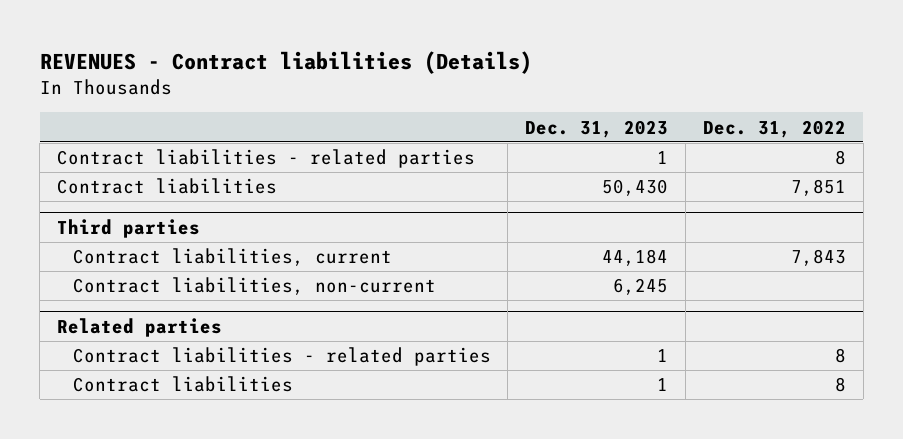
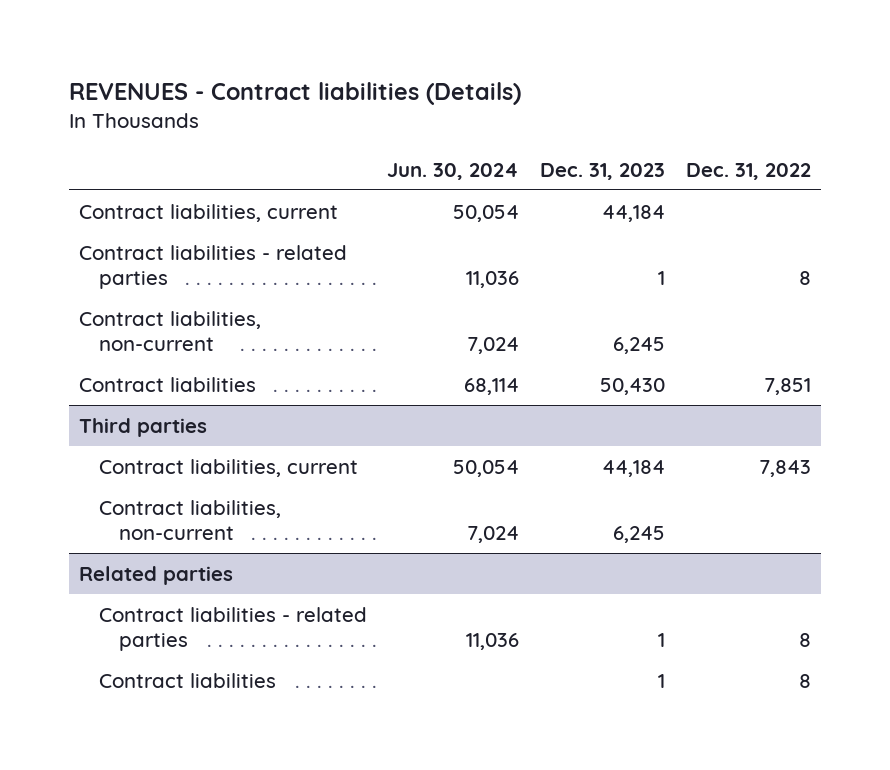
none -> [387,162,520,180] Jun. 30, 2024
none -> [78,203,338,222] Contract liabilities, current
none -> [78,310,261,352] Contract liabilities, non-current

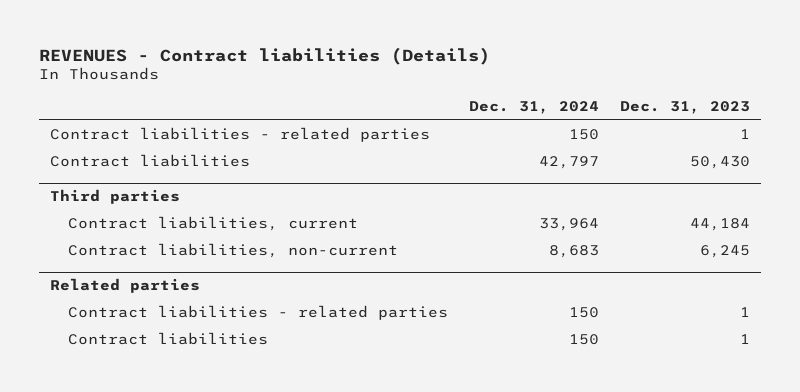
[387,162,520,180] Jun. 30, 2024 -> none
[685,162,811,180] Dec. 31, 2022 -> none
none -> [469,101,600,115] Dec. 31, 2024
[78,203,338,222] Contract liabilities, current -> none
[78,310,261,352] Contract liabilities, non-current -> none

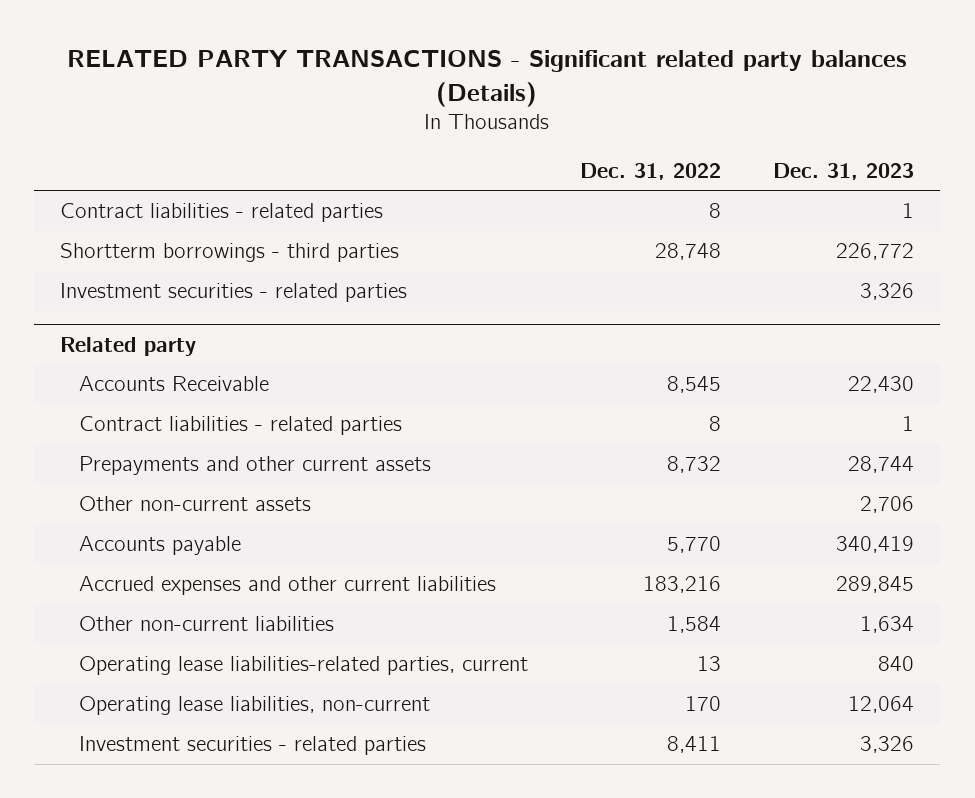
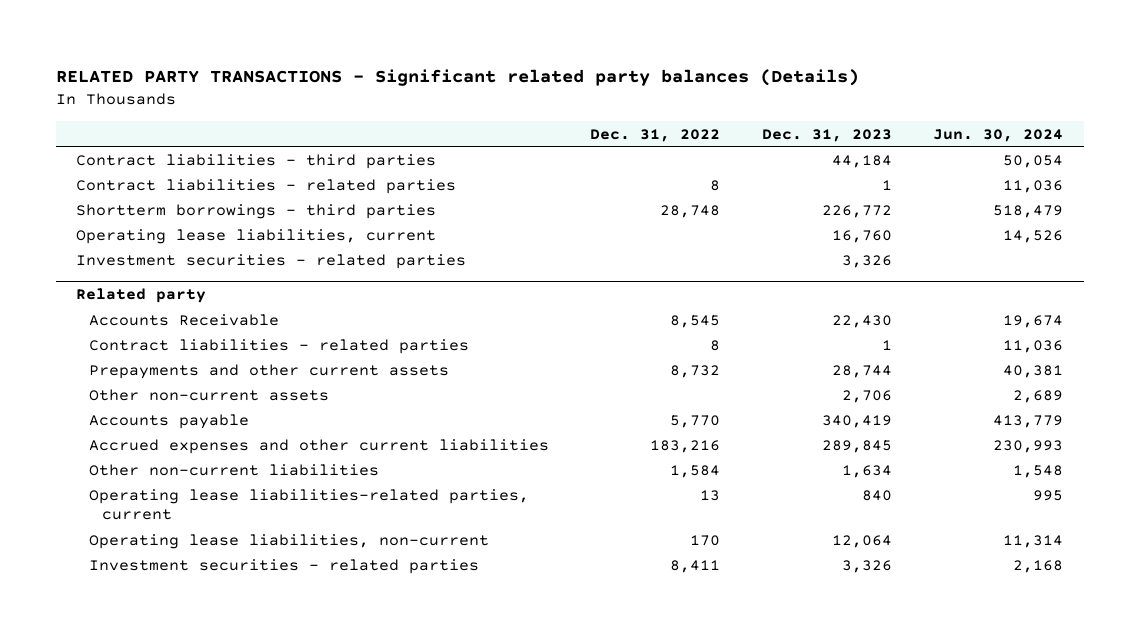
none -> [933,128,1064,142] Jun. 30, 2024
none -> [76,153,437,169] Contract liabilities - third parties
none -> [76,228,437,244] Operating lease liabilities, current

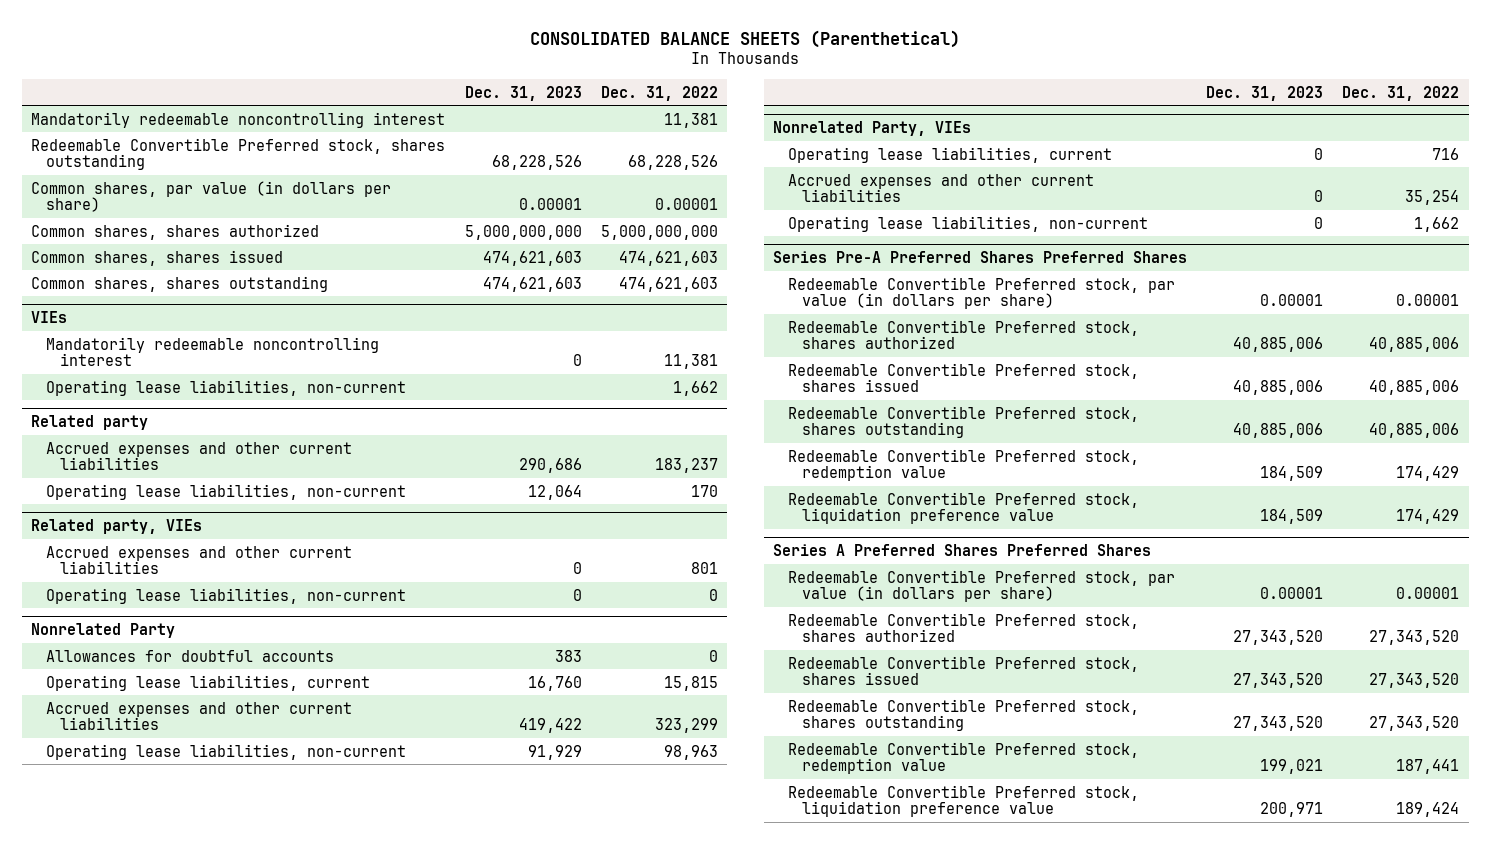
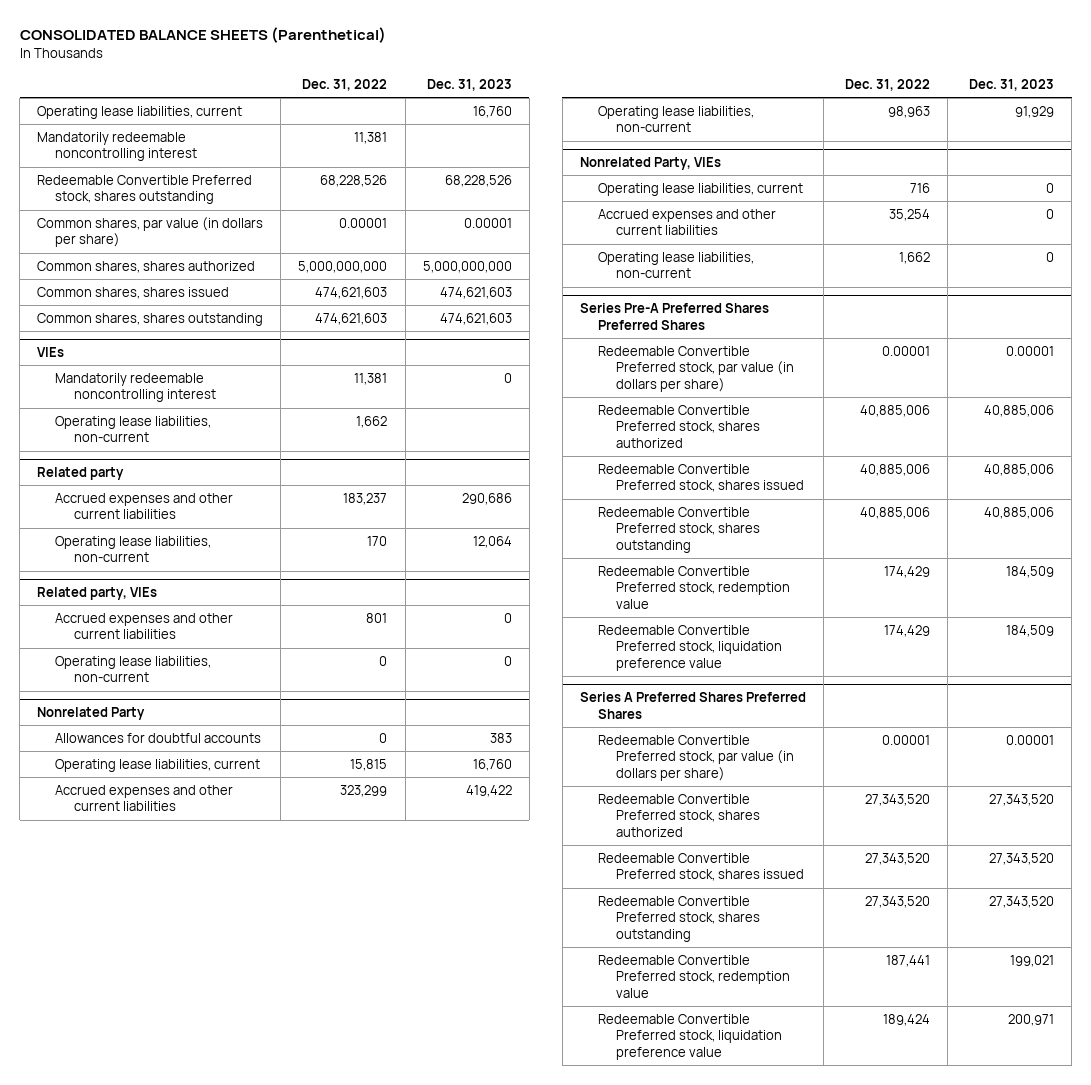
none -> [37,105,243,119] Operating lease liabilities, current

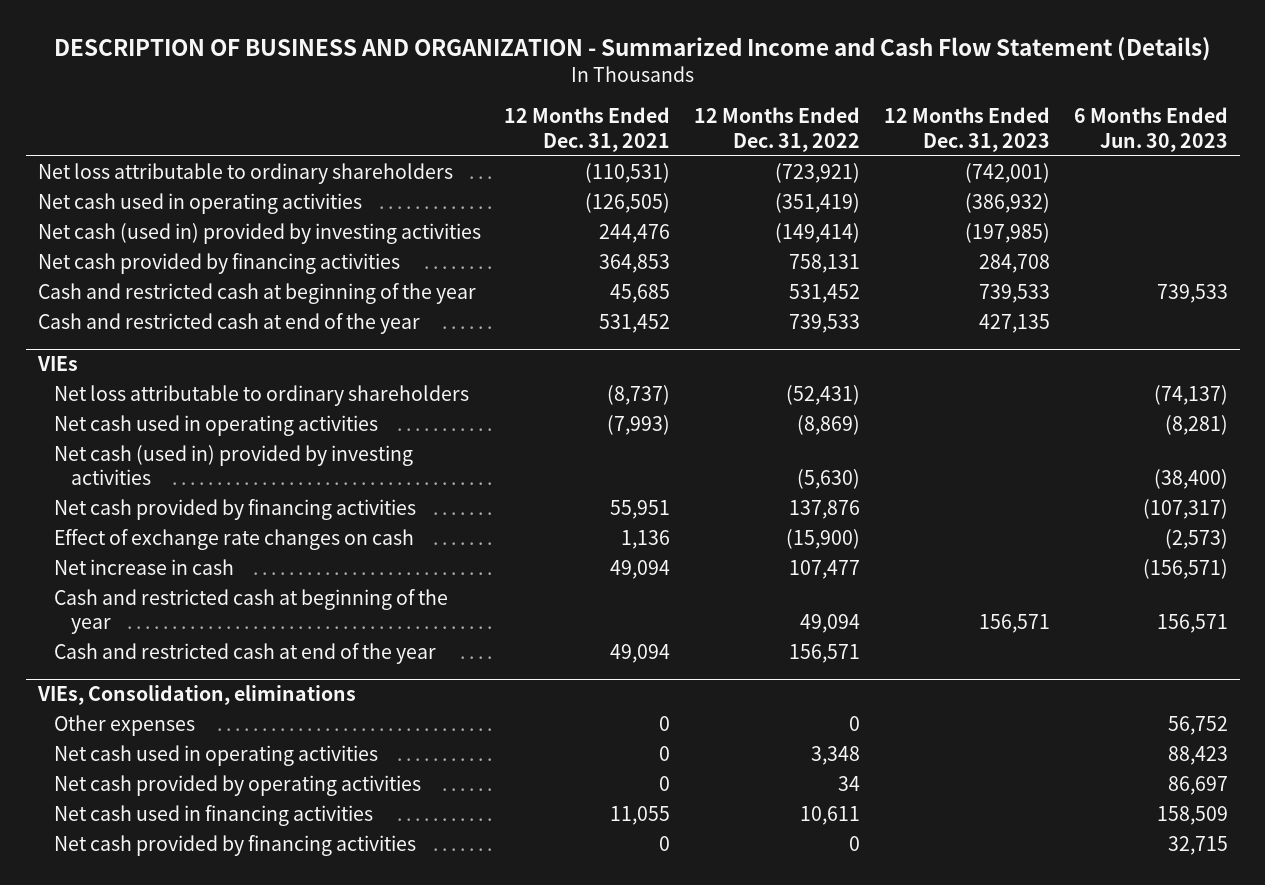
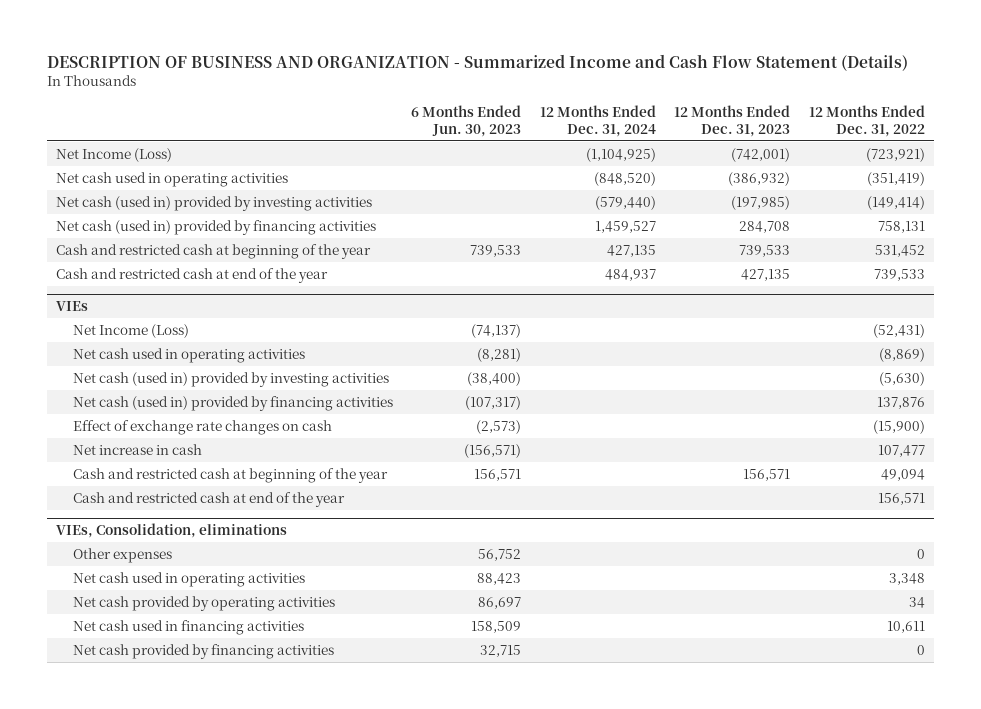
[504,107,671,152] 12 Months Ended Dec. 31, 2021 -> none
none -> [539,104,656,137] 12 Months Ended Dec. 31, 2024
[37,162,453,184] Net loss attributable to ordinary shareholders -> [55,147,172,162] Net Income (Loss)
[37,252,400,274] Net cash provided by financing activities -> [55,219,376,235] Net cash (used in) provided by financing activities
[54,384,470,406] Net loss attributable to ordinary shareholders -> [72,323,189,338] Net Income (Loss)
[54,498,417,520] Net cash provided by financing activities -> [72,395,393,411] Net cash (used in) provided by financing activities

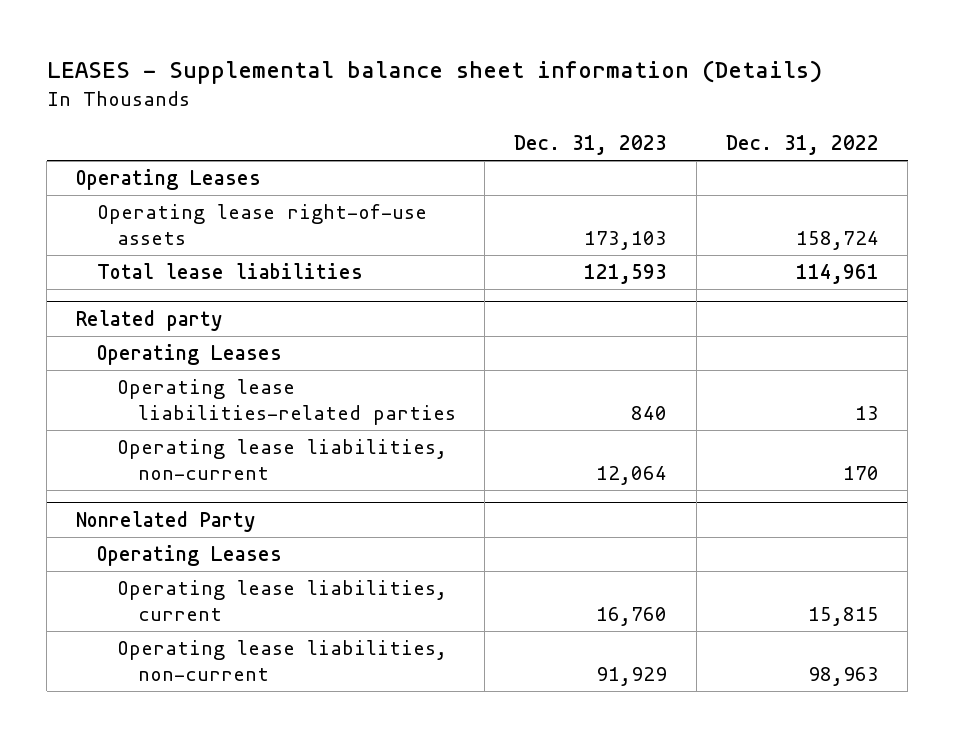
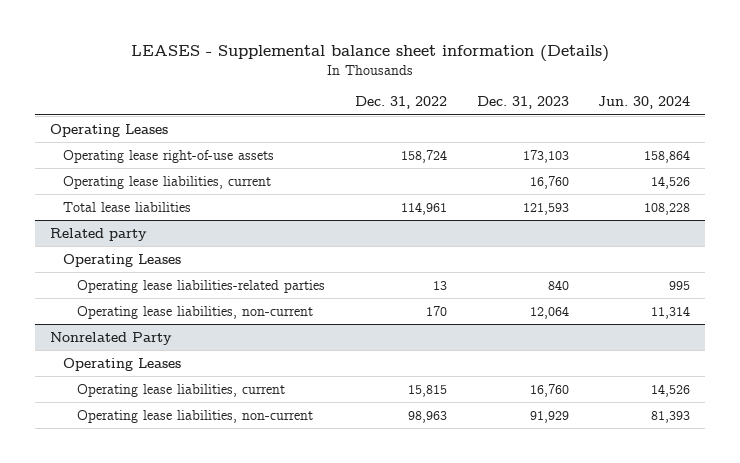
none -> [598,96,691,110] Jun. 30, 2024
none -> [63,175,272,189] Operating lease liabilities, current

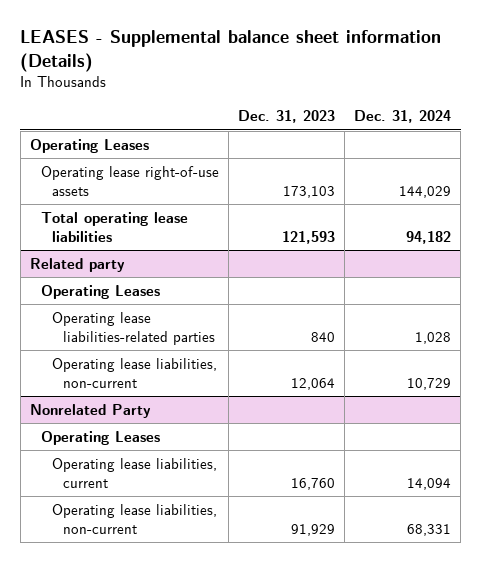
[354,96,447,110] Dec. 31, 2022 -> none
[598,96,691,110] Jun. 30, 2024 -> none
none -> [354,110,452,124] Dec. 31, 2024
[63,175,272,189] Operating lease liabilities, current -> none
[63,201,192,212] Total lease liabilities -> [40,211,188,242] Total operating lease liabilities

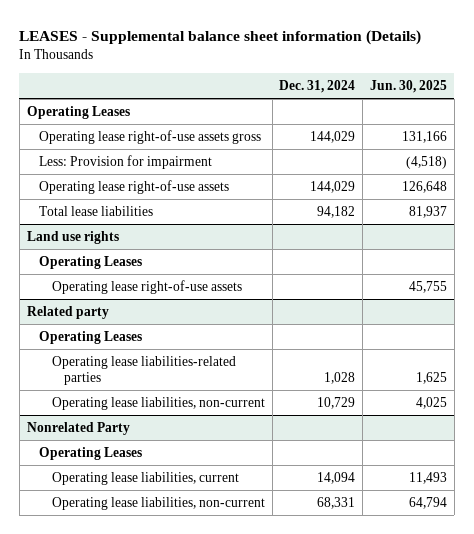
[238,110,336,124] Dec. 31, 2023 -> none
none -> [370,79,448,93] Jun. 30, 2025
none -> [39,130,262,145] Operating lease right-of-use assets gross
none -> [39,155,213,170] Less: Provision for impairment
[40,211,188,242] Total operating lease liabilities -> [39,206,154,217] Total lease liabilities
none -> [26,231,119,245] Land use rights
none -> [39,256,143,270] Operating Leases
none -> [51,280,242,295] Operating lease right-of-use assets

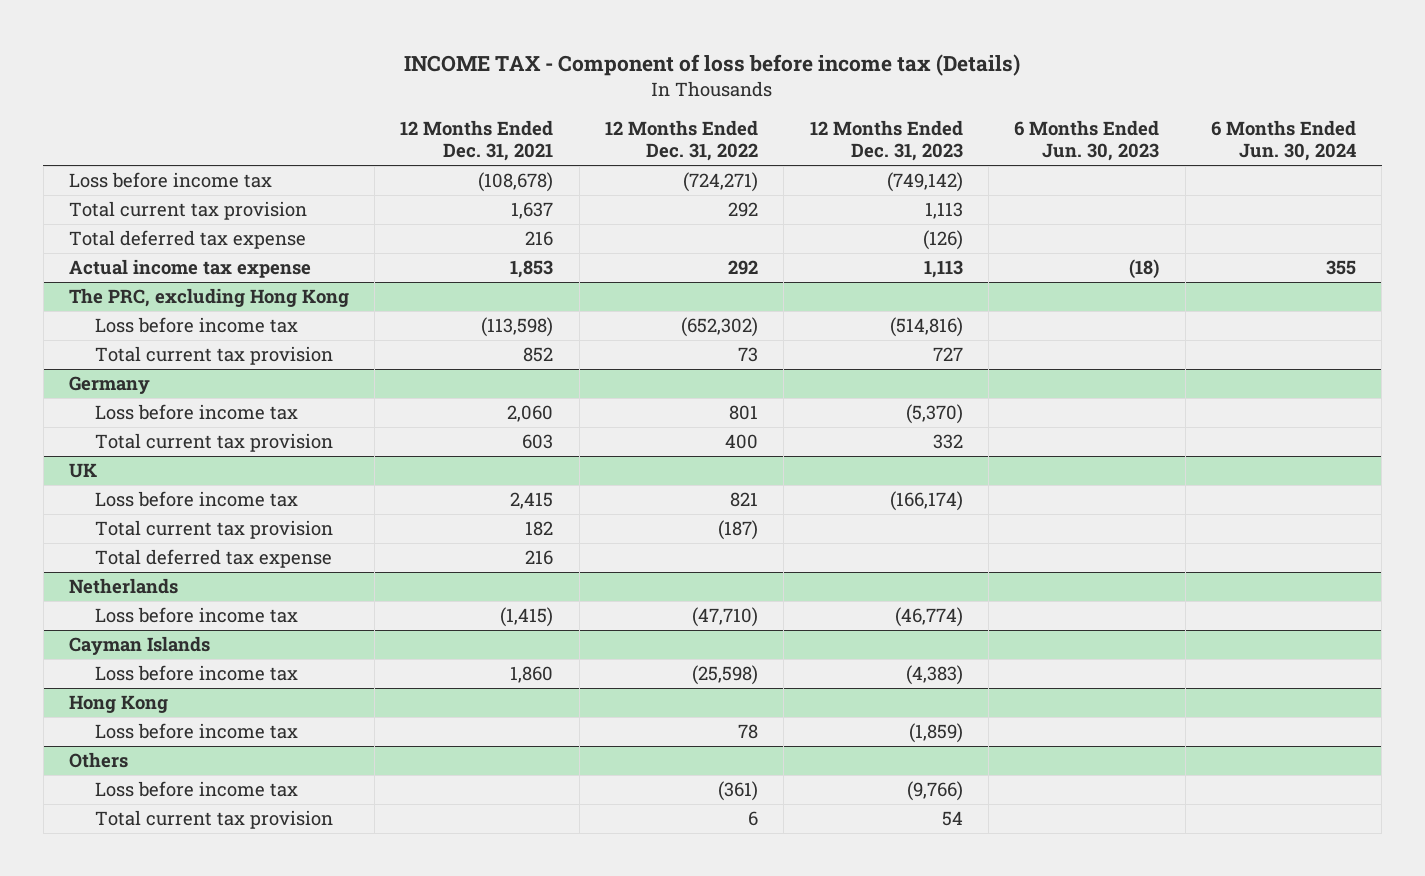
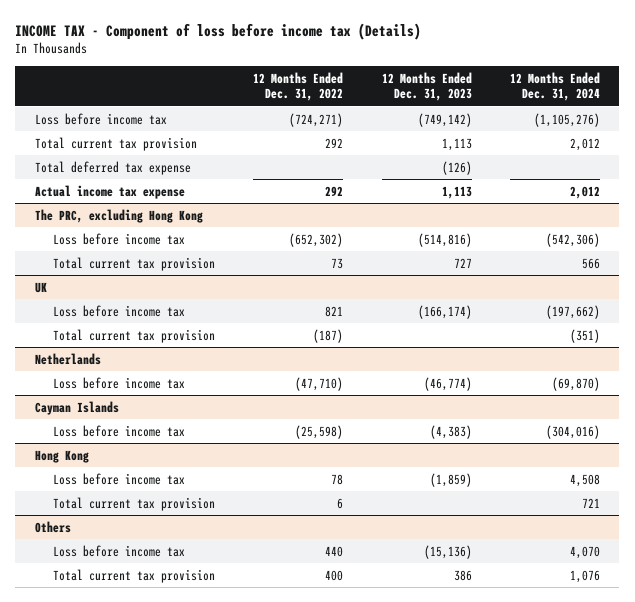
[400,120,554,162] 12 Months Ended Dec. 31, 2021 -> none
[1014,120,1160,162] 6 Months Ended Jun. 30, 2023 -> none
[1210,120,1356,162] 6 Months Ended Jun. 30, 2024 -> none
none -> [510,72,601,102] 12 Months Ended Dec. 31, 2024
[68,375,150,394] Germany -> none
[94,403,298,420] Loss before income tax -> none
[94,432,333,452] Total current tax provision -> none
[94,548,332,568] Total deferred tax expense -> none
none -> [52,496,215,511] Total current tax provision
[718,780,759,801] (361) -> [325,545,344,557] 440
[906,780,963,801] (9,766) -> [423,544,472,559] (15,136)
[748,810,759,826] 6 -> [325,569,344,581] 400
[941,810,963,826] 54 -> [453,569,472,581] 386

